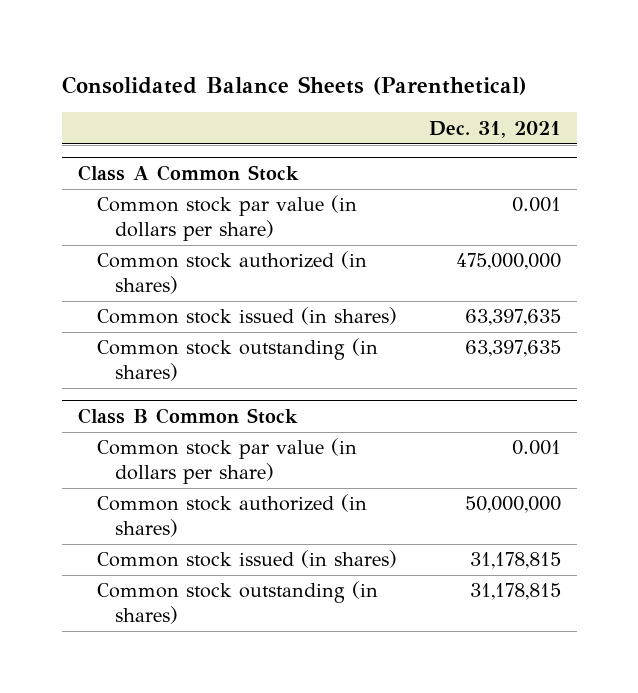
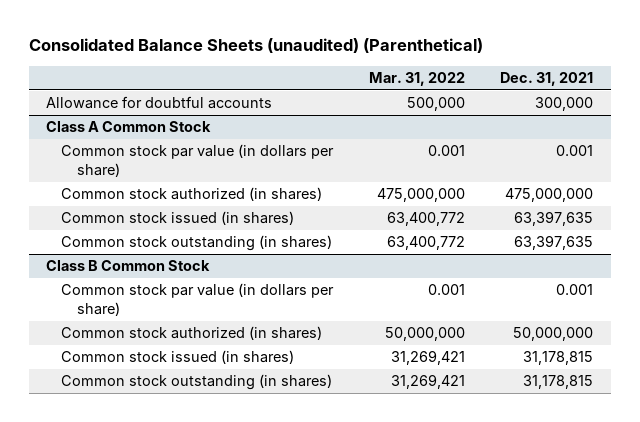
[61,75,527,95] Consolidated Balance Sheets (Parenthetical) -> [28,38,483,54] Consolidated Balance Sheets (unaudited) (Parenthetical)
none -> [368,71,465,86] Mar. 31, 2022
none -> [46,96,273,110] Allowance for doubtful accounts

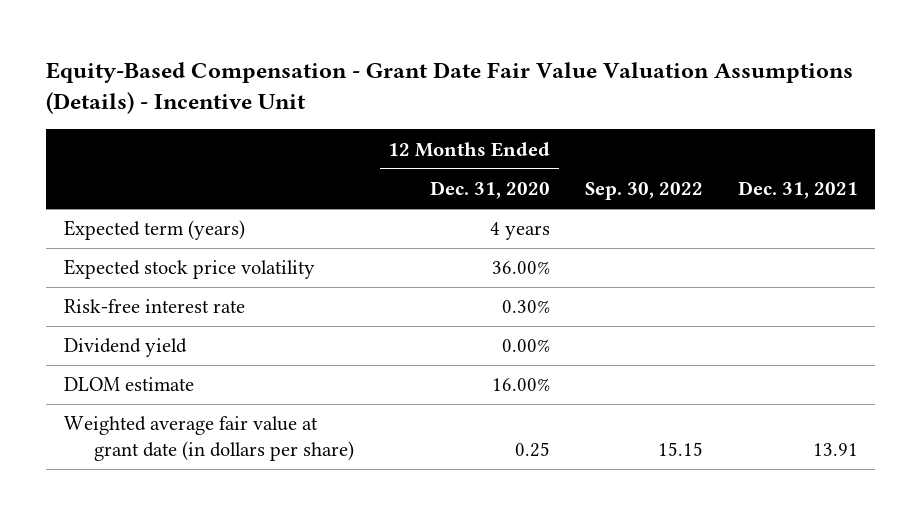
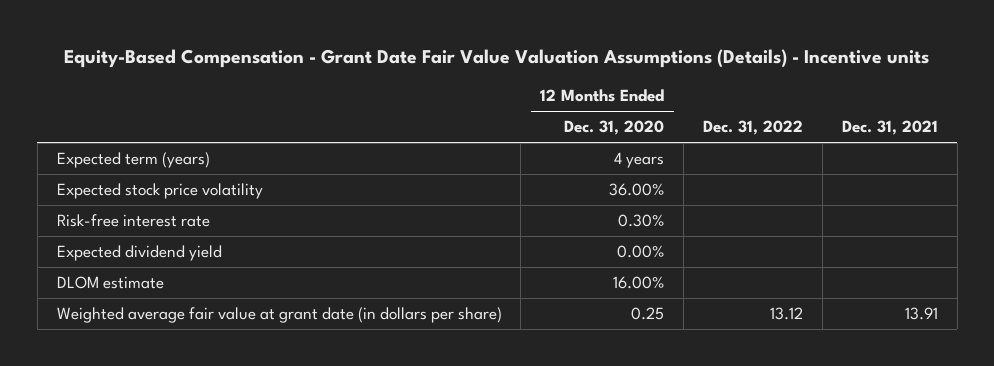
[46,61,854,115] Equity-Based Compensation - Grant Date Fair Value Valuation Assumptions (Details) - Incentive Unit -> [64,49,930,69] Equity-Based Compensation - Grant Date Fair Value Valuation Assumptions (Details) - Incentive units
[585,181,704,200] Sep. 30, 2022 -> none
none -> [702,120,803,136] Dec. 31, 2022
[63,338,187,358] Dividend yield -> [56,245,222,262] Expected dividend yield

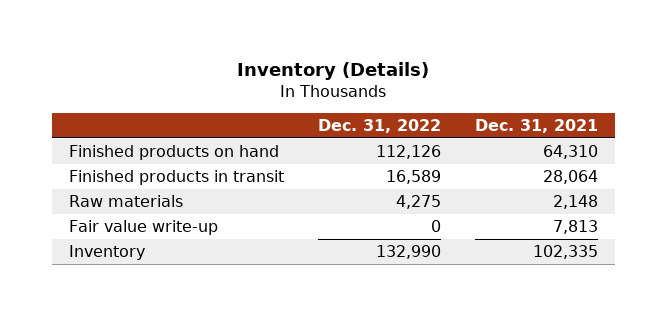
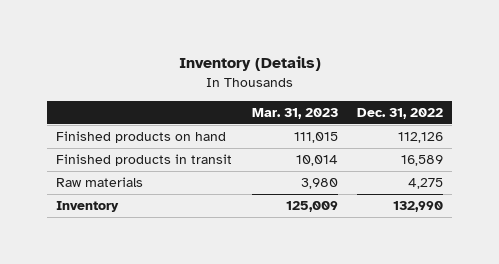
[475,118,599,133] Dec. 31, 2021 -> none
none -> [251,107,338,119] Mar. 31, 2023
[68,220,218,236] Fair value write-up -> none

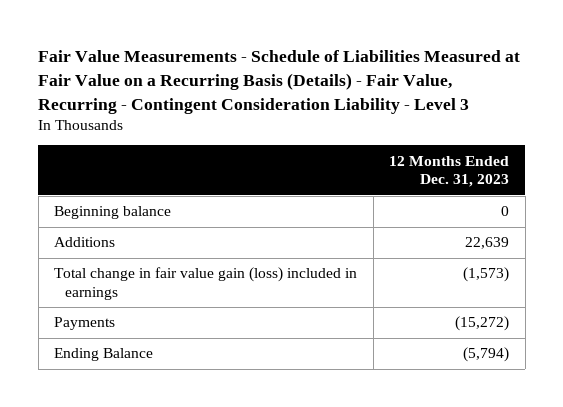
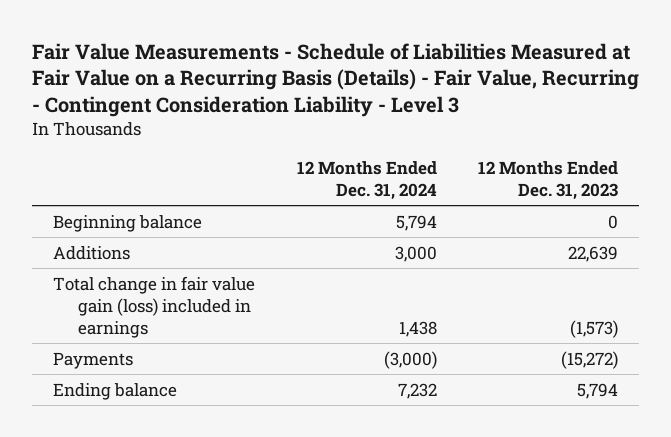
none -> [296,161,437,201] 12 Months Ended Dec. 31, 2024
[54,348,154,362] Ending Balance -> [52,382,177,400] Ending balance
[463,347,510,363] (5,794) -> [577,382,619,399] 5,794

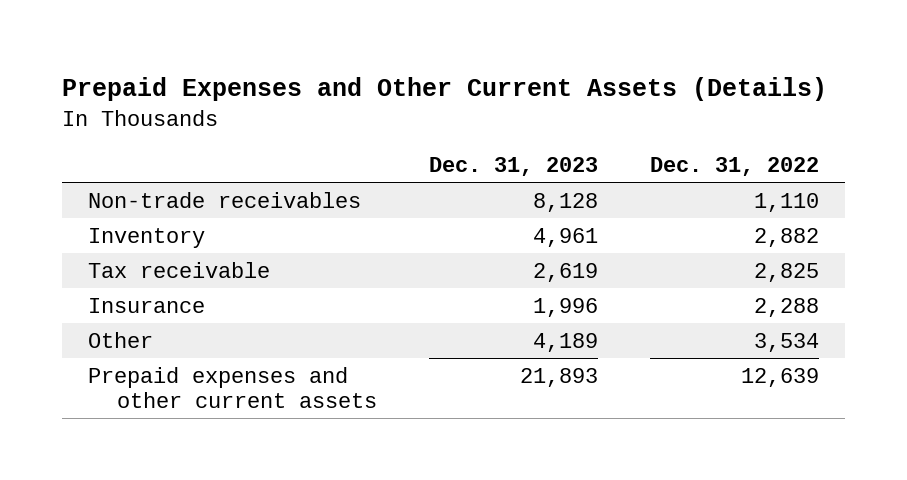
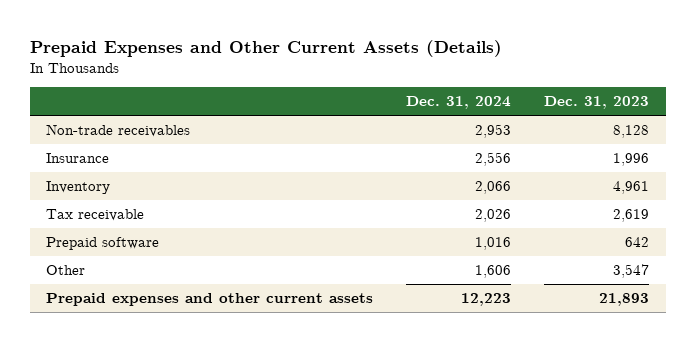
[649,157,819,177] Dec. 31, 2022 -> none
none -> [406,96,512,110] Dec. 31, 2024
[88,297,206,313] Insurance -> [46,152,110,163] Insurance
none -> [46,236,160,250] Prepaid software
[532,332,598,352] 4,189 -> [613,263,650,278] 3,547

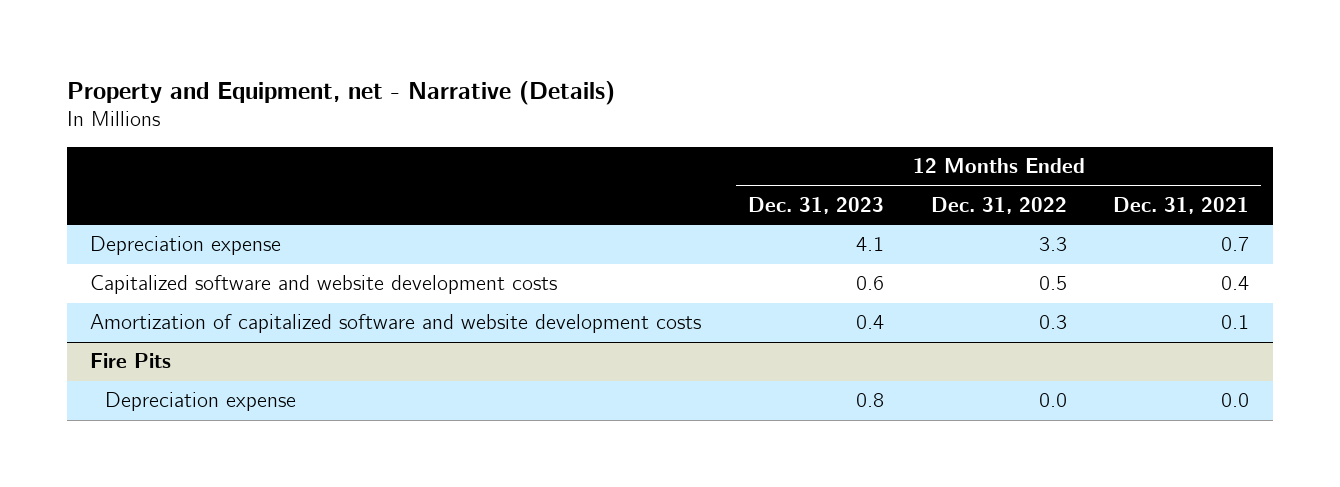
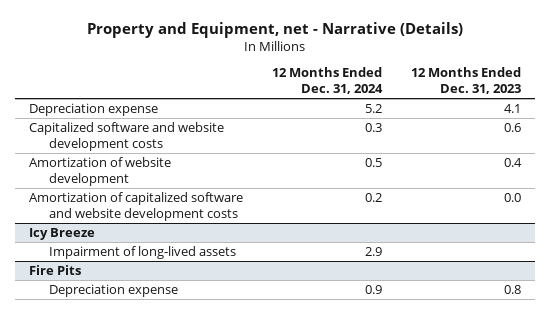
[930,197,1067,215] Dec. 31, 2022 -> none
[1113,197,1250,215] Dec. 31, 2021 -> none
none -> [272,67,384,95] 12 Months Ended Dec. 31, 2024
none -> [29,157,172,186] Amortization of website development
[855,315,884,330] 0.4 -> [504,193,522,203] 0.0
none -> [29,228,96,241] Icy Breeze
none -> [48,246,236,260] Impairment of long-lived assets

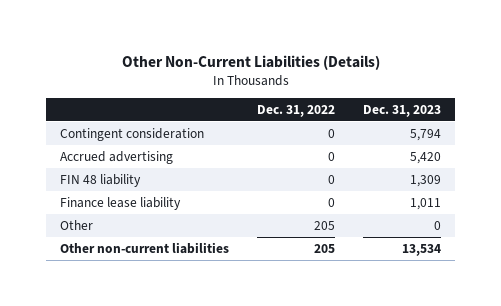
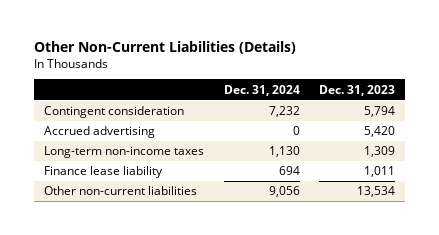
[257,104,336,117] Dec. 31, 2022 -> none
none -> [223,84,300,96] Dec. 31, 2024
[59,173,141,187] FIN 48 liability -> [43,146,204,159] Long-term non-income taxes
[59,219,93,230] Other -> none

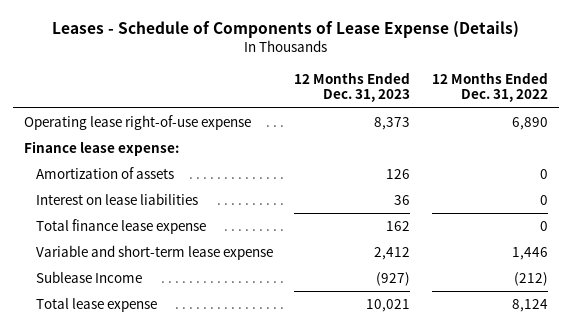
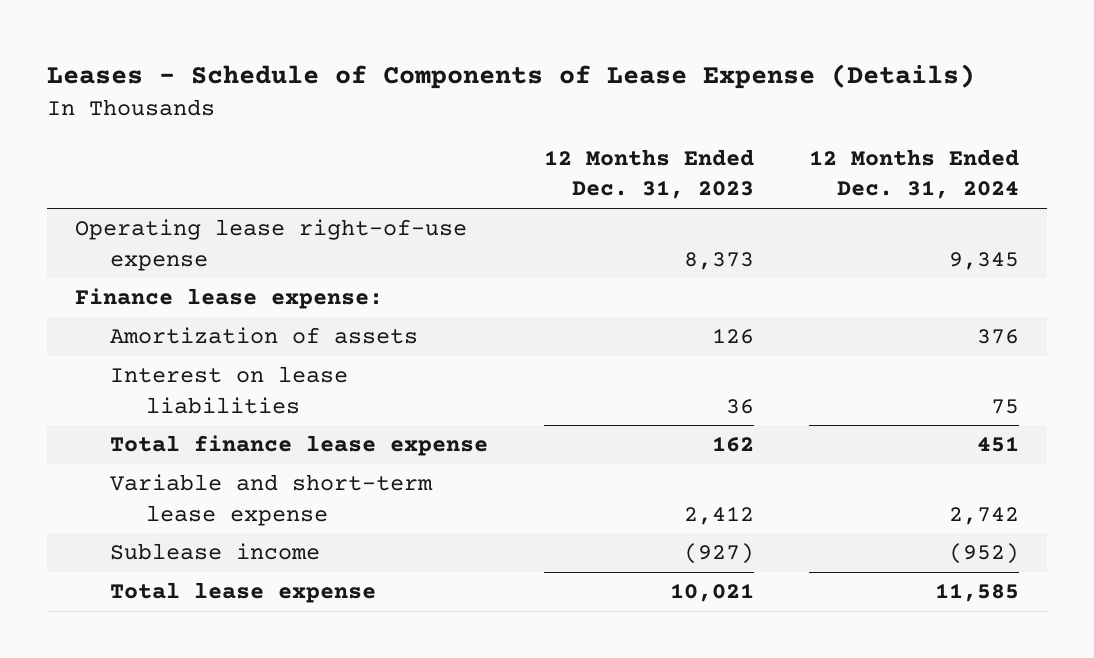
[431,71,548,103] 12 Months Ended Dec. 31, 2022 -> none
none -> [809,148,1020,200] 12 Months Ended Dec. 31, 2024
[35,270,142,283] Sublease Income -> [110,543,321,561] Sublease income

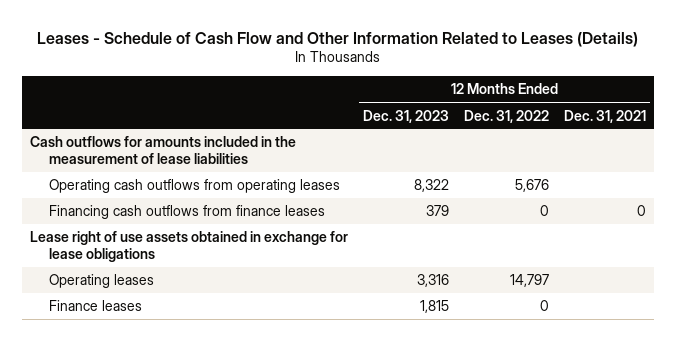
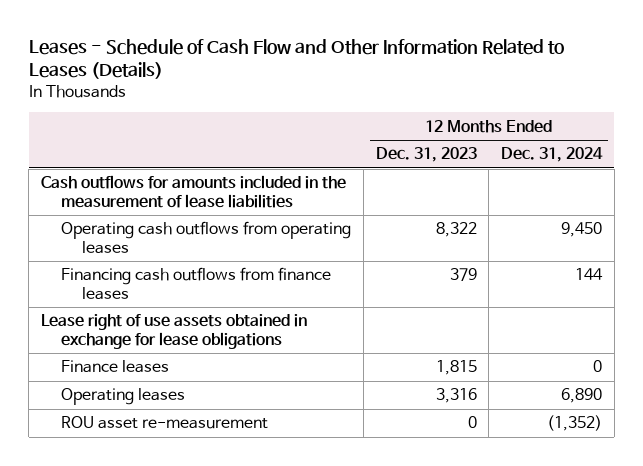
[464,109,550,123] Dec. 31, 2022 -> none
[564,109,647,123] Dec. 31, 2021 -> none
none -> [500,147,603,163] Dec. 31, 2024
[49,274,155,289] Operating leases -> [61,388,186,406] Operating leases
none -> [61,416,269,430] ROU asset re-measurement

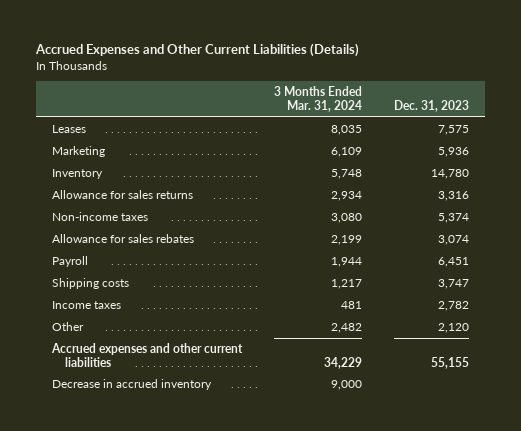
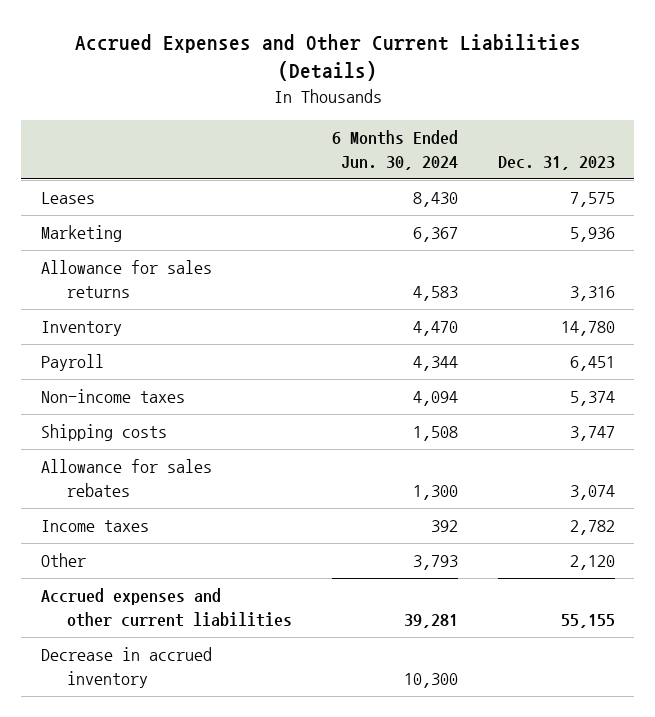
[273,86,362,112] 3 Months Ended Mar. 31, 2024 -> none
none -> [331,130,458,170] 6 Months Ended Jun. 30, 2024
[52,169,104,180] Inventory -> [40,321,122,337] Inventory
[52,212,149,222] Non-income taxes -> [40,389,185,404] Non-income taxes
[52,234,195,244] Allowance for sales rebates -> [40,459,212,497] Allowance for sales rebates

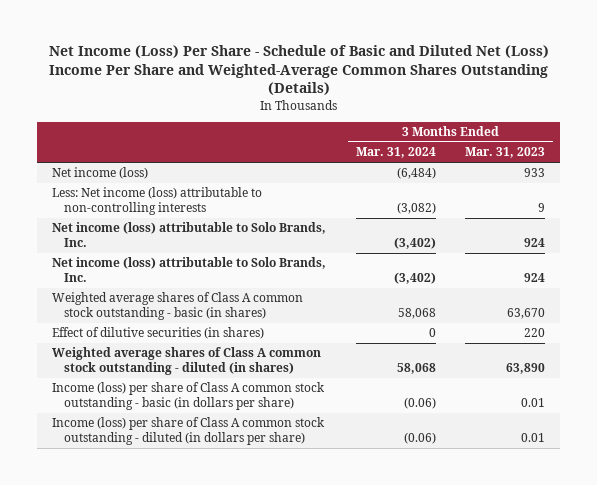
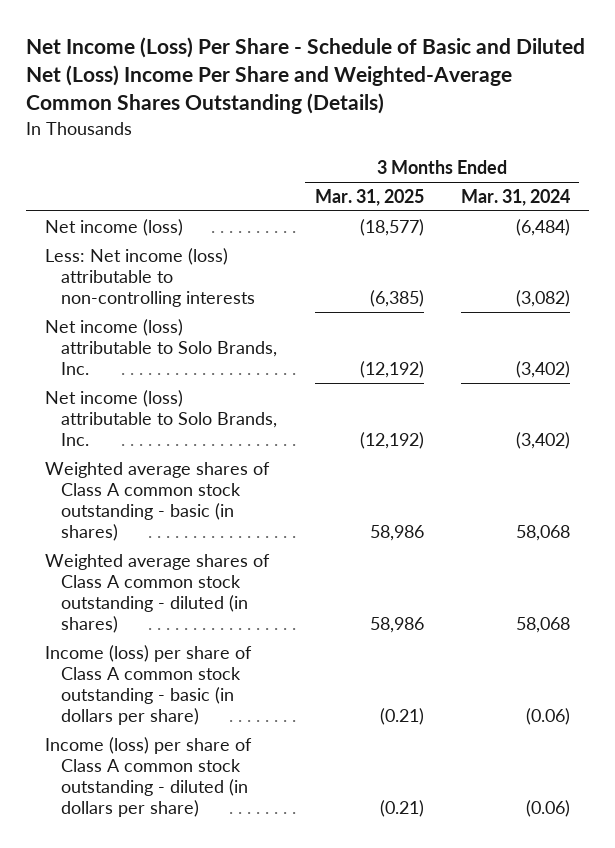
[465,147,546,159] Mar. 31, 2023 -> none
none -> [314,189,424,207] Mar. 31, 2025
[51,327,264,340] Effect of dilutive securities (in shares) -> none

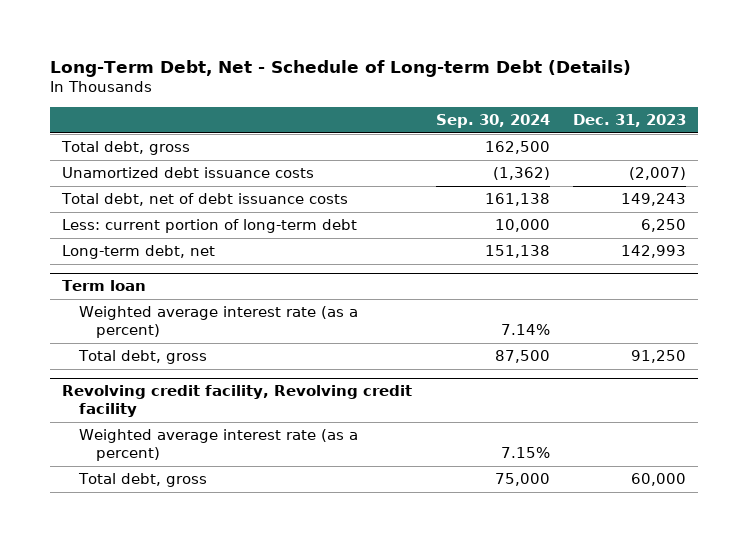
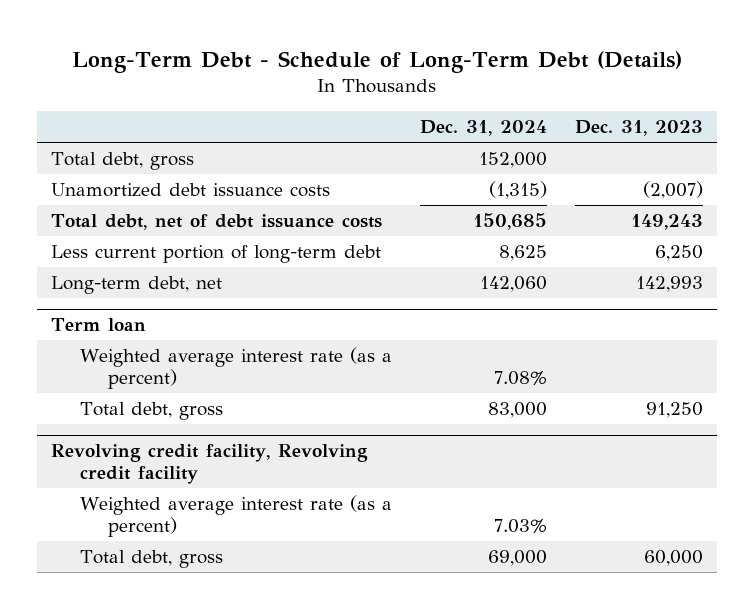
[50,59,632,77] Long-Term Debt, Net - Schedule of Long-term Debt (Details) -> [72,50,683,73] Long-Term Debt - Schedule of Long-Term Debt (Details)
[435,114,550,129] Sep. 30, 2024 -> none
none -> [419,120,547,137] Dec. 31, 2024
[61,219,357,234] Less: current portion of long-term debt -> [51,245,382,264] Less current portion of long-term debt

